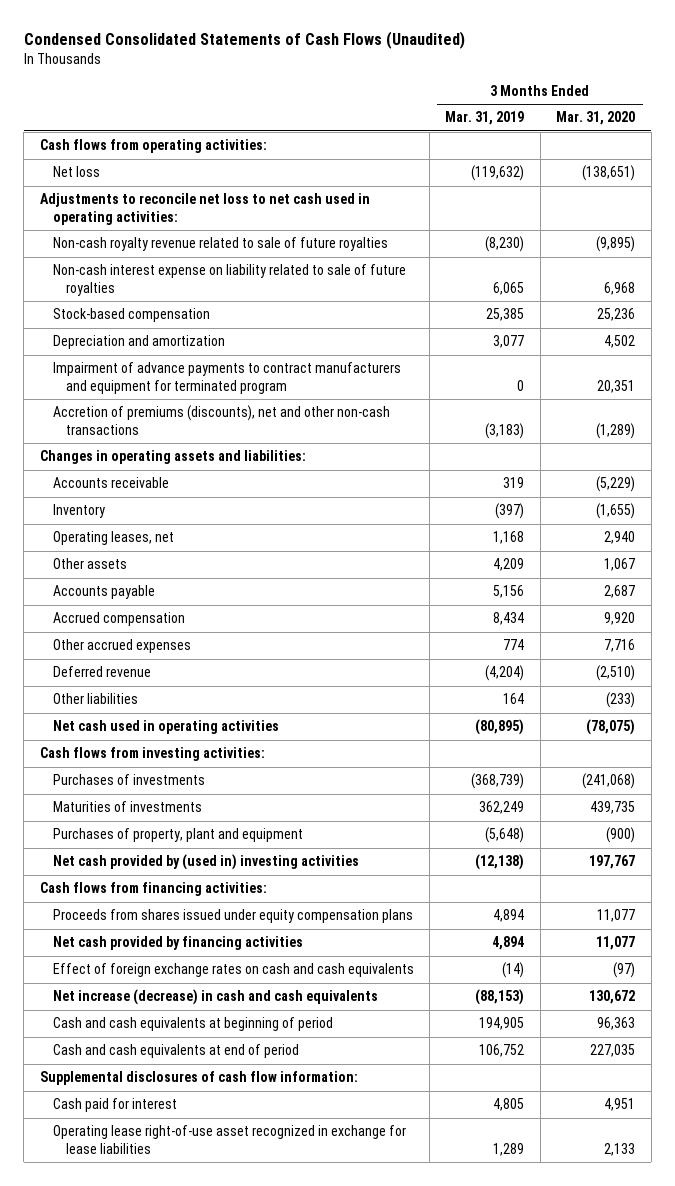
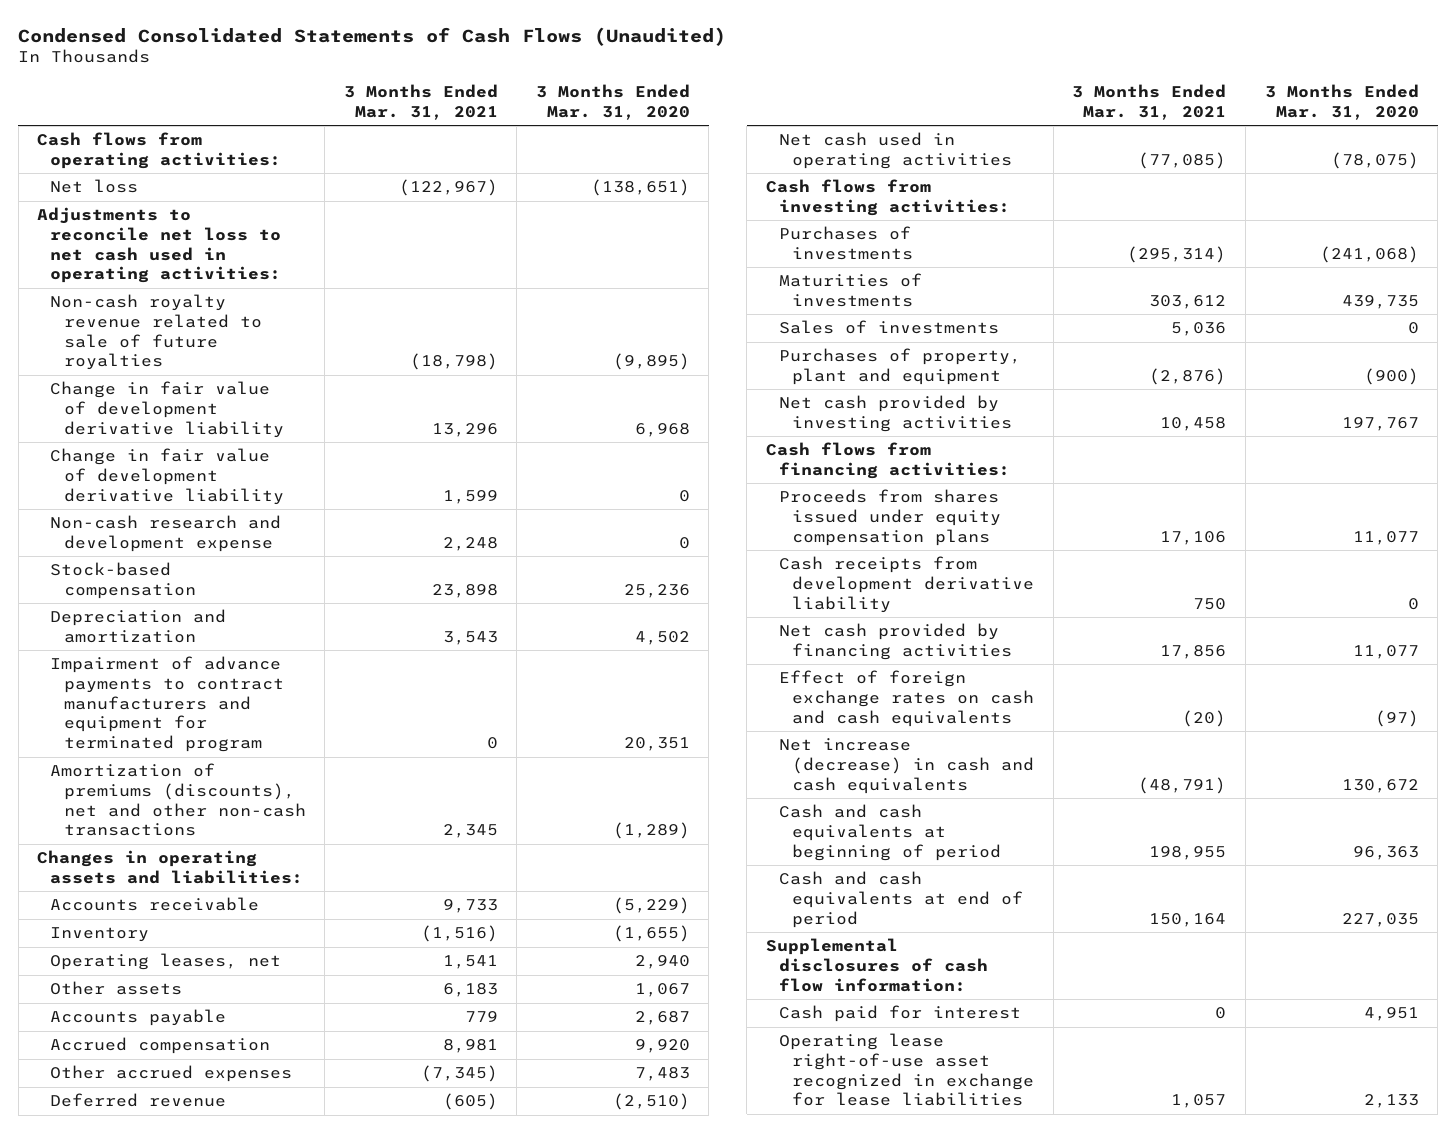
[445,111,525,126] Mar. 31, 2019 -> none
none -> [343,84,498,120] 3 Months Ended Mar. 31, 2021
[52,264,406,296] Non-cash interest expense on liability related to sale of future royalties -> [50,381,284,438] Change in fair value of development derivative liability
none -> [50,448,284,505] Change in fair value of development derivative liability
none -> [50,515,282,552] Non-cash research and development expense
[52,405,390,435] Accretion of premiums (discounts), net and other non-cash transactions -> [50,763,306,837] Amortization of premiums (discounts), net and other non-cash transactions
[604,639,636,653] 7,716 -> [634,1067,690,1082] 7,483
[52,693,138,705] Other liabilities -> none
none -> [779,320,1000,335] Sales of investments
[52,854,359,871] Net cash provided by (used in) investing activities -> [779,395,1013,432] Net cash provided by investing activities
none -> [779,556,1035,613] Cash receipts from development derivative liability

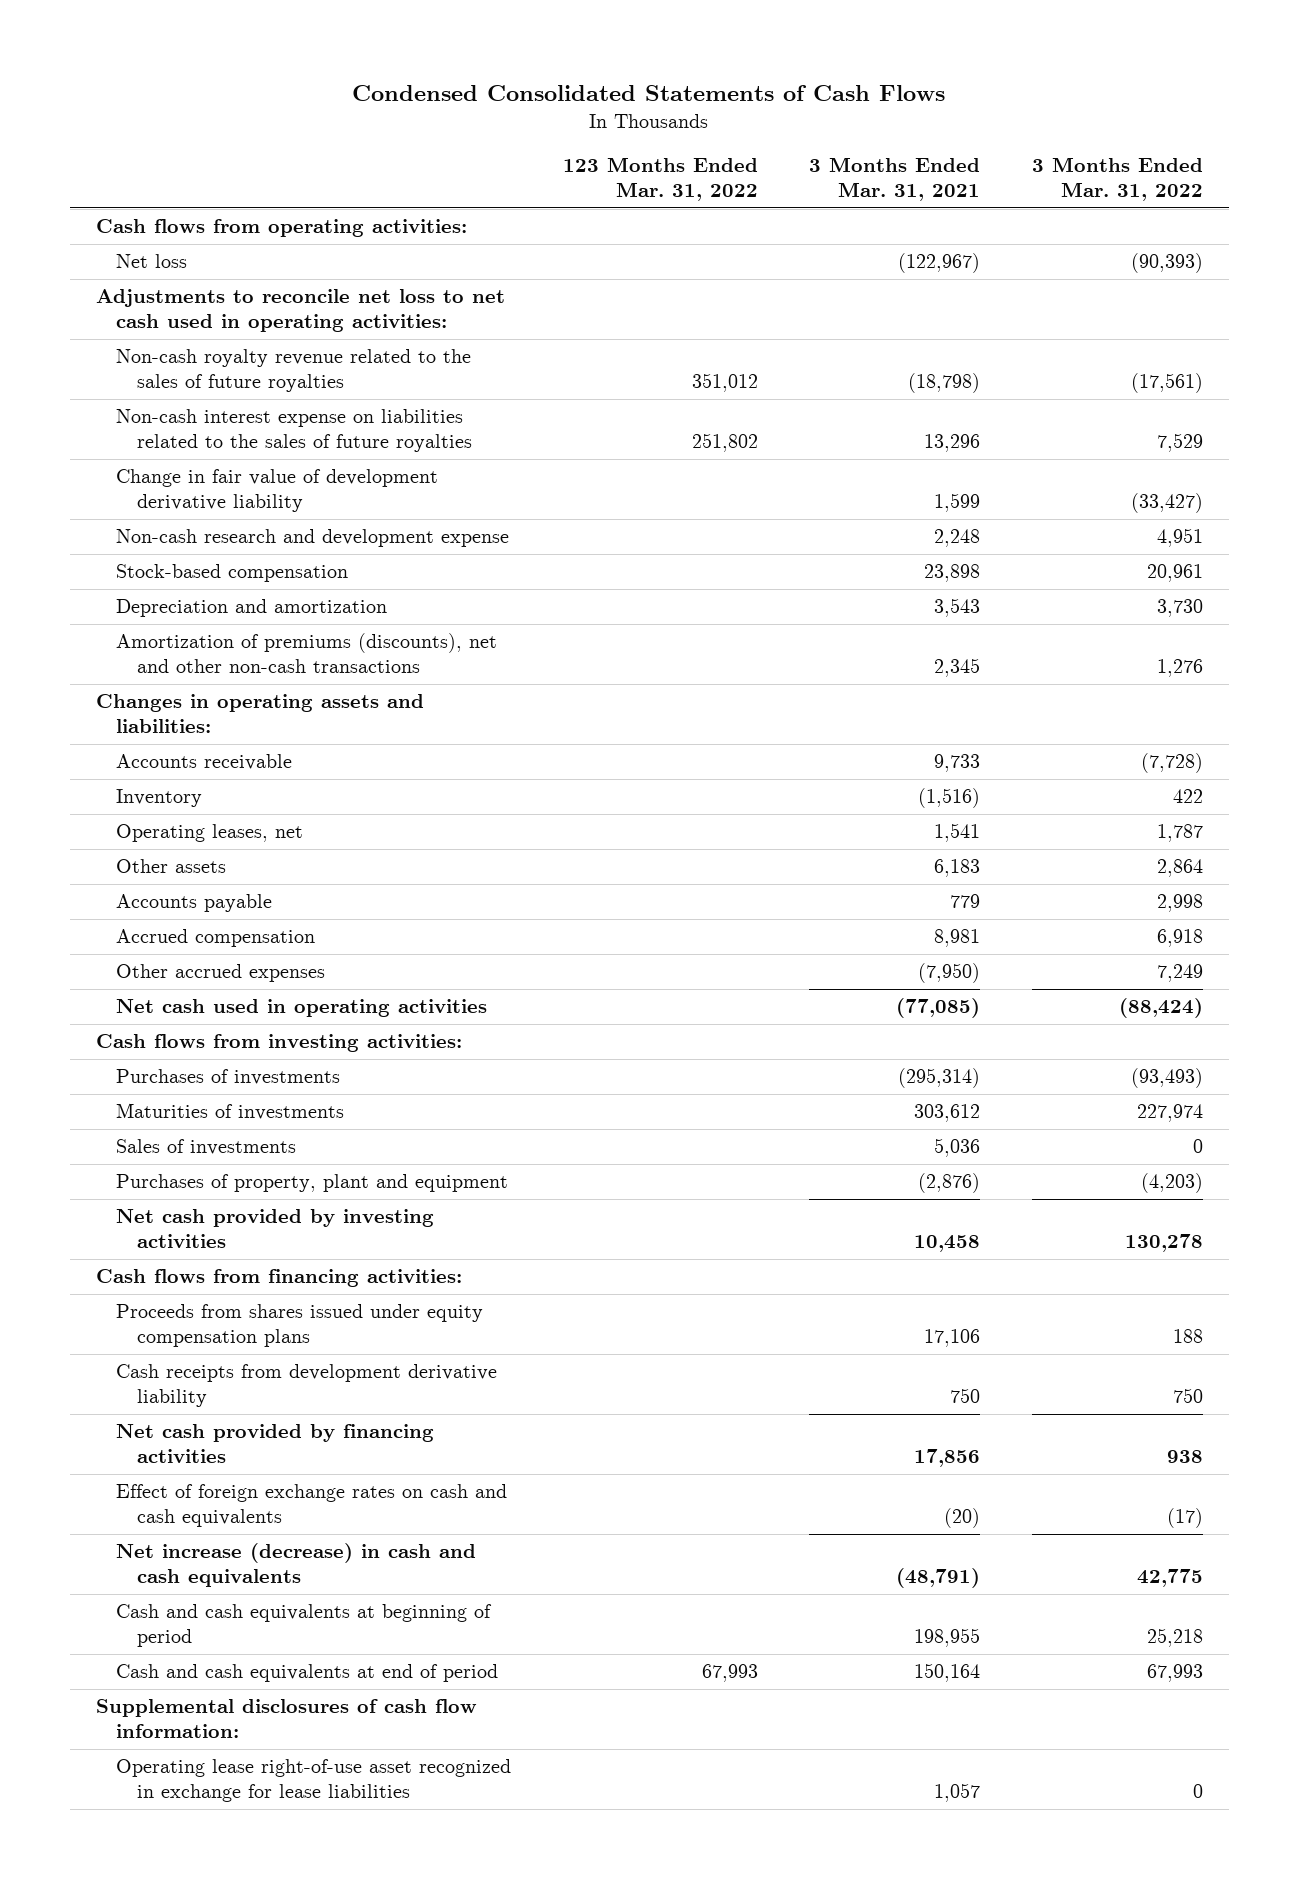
[18,26,727,46] Condensed Consolidated Statements of Cash Flows (Unaudited) -> [352,84,946,101] Condensed Consolidated Statements of Cash Flows
[535,84,690,120] 3 Months Ended Mar. 31, 2020 -> none
none -> [562,157,758,202] 123 Months Ended Mar. 31, 2022
none -> [1031,157,1203,202] 3 Months Ended Mar. 31, 2022
[50,294,262,371] Non-cash royalty revenue related to sale of future royalties -> [116,349,472,393] Non-cash royalty revenue related to the sales of future royalties
[50,381,284,438] Change in fair value of development derivative liability -> [116,409,473,453] Non-cash interest expense on liabilities related to the sales of future royalties
[50,656,284,753] Impairment of advance payments to contract manufacturers and equipment for terminated program -> none
[50,1093,227,1108] Deferred revenue -> none
[420,1065,498,1083] (7,345) -> [918,963,981,984] (7,950)
[779,1005,1022,1023] Cash paid for interest -> none

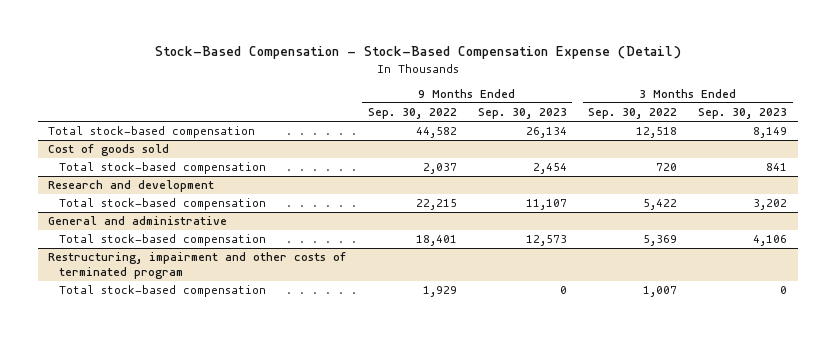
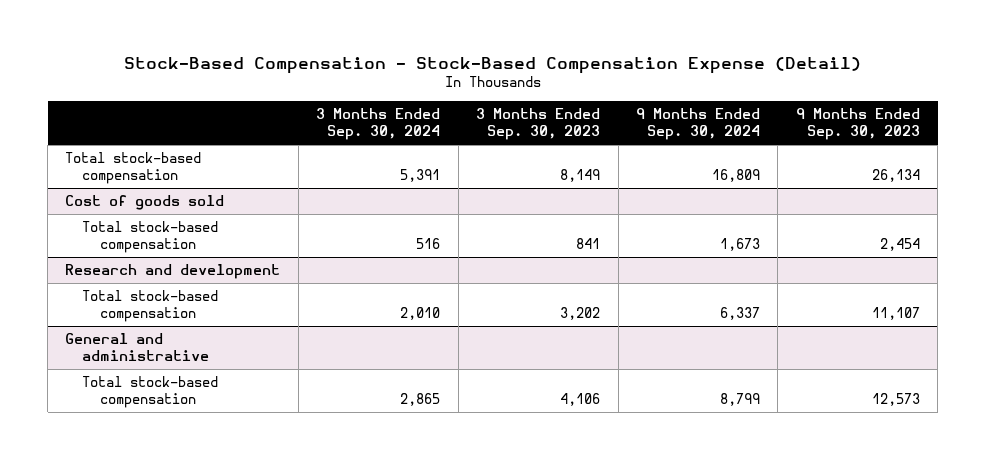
[367,108,457,120] Sep. 30, 2022 -> none
[588,108,678,120] Sep. 30, 2022 -> none
none -> [316,108,441,141] 3 Months Ended Sep. 30, 2024
none -> [635,108,760,141] 9 Months Ended Sep. 30, 2024
[48,252,347,279] Restructuring, impairment and other costs of terminated program -> none
[58,285,266,298] Total stock-based compensation -> none

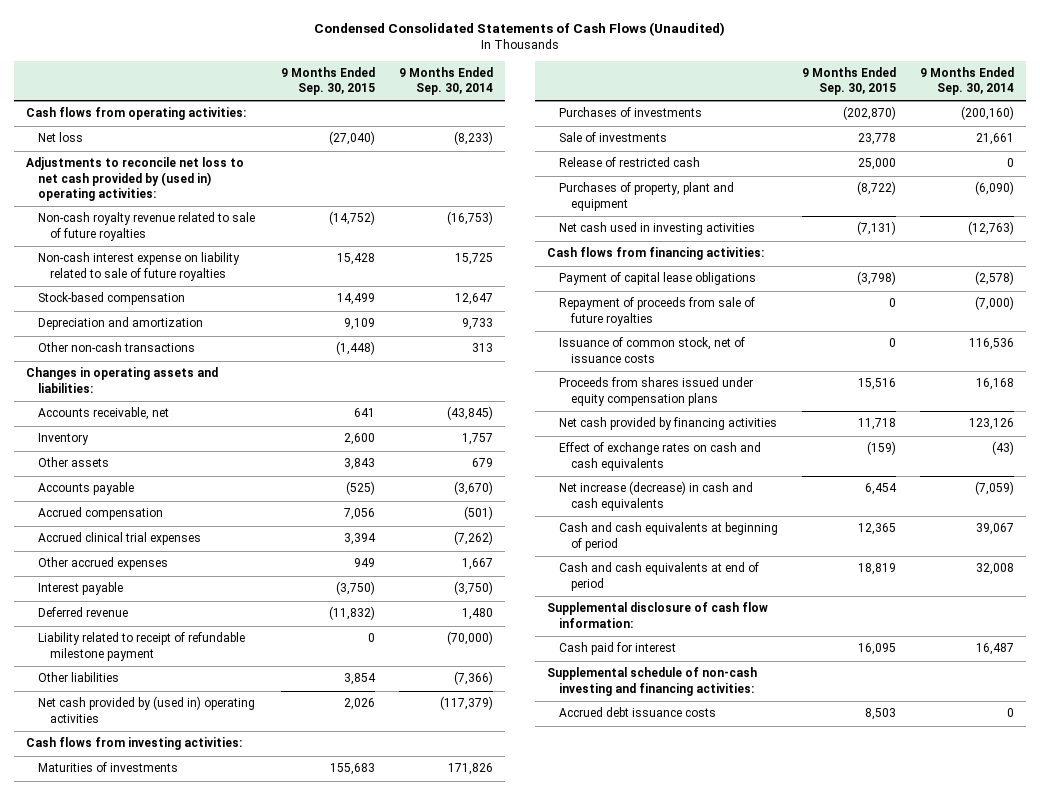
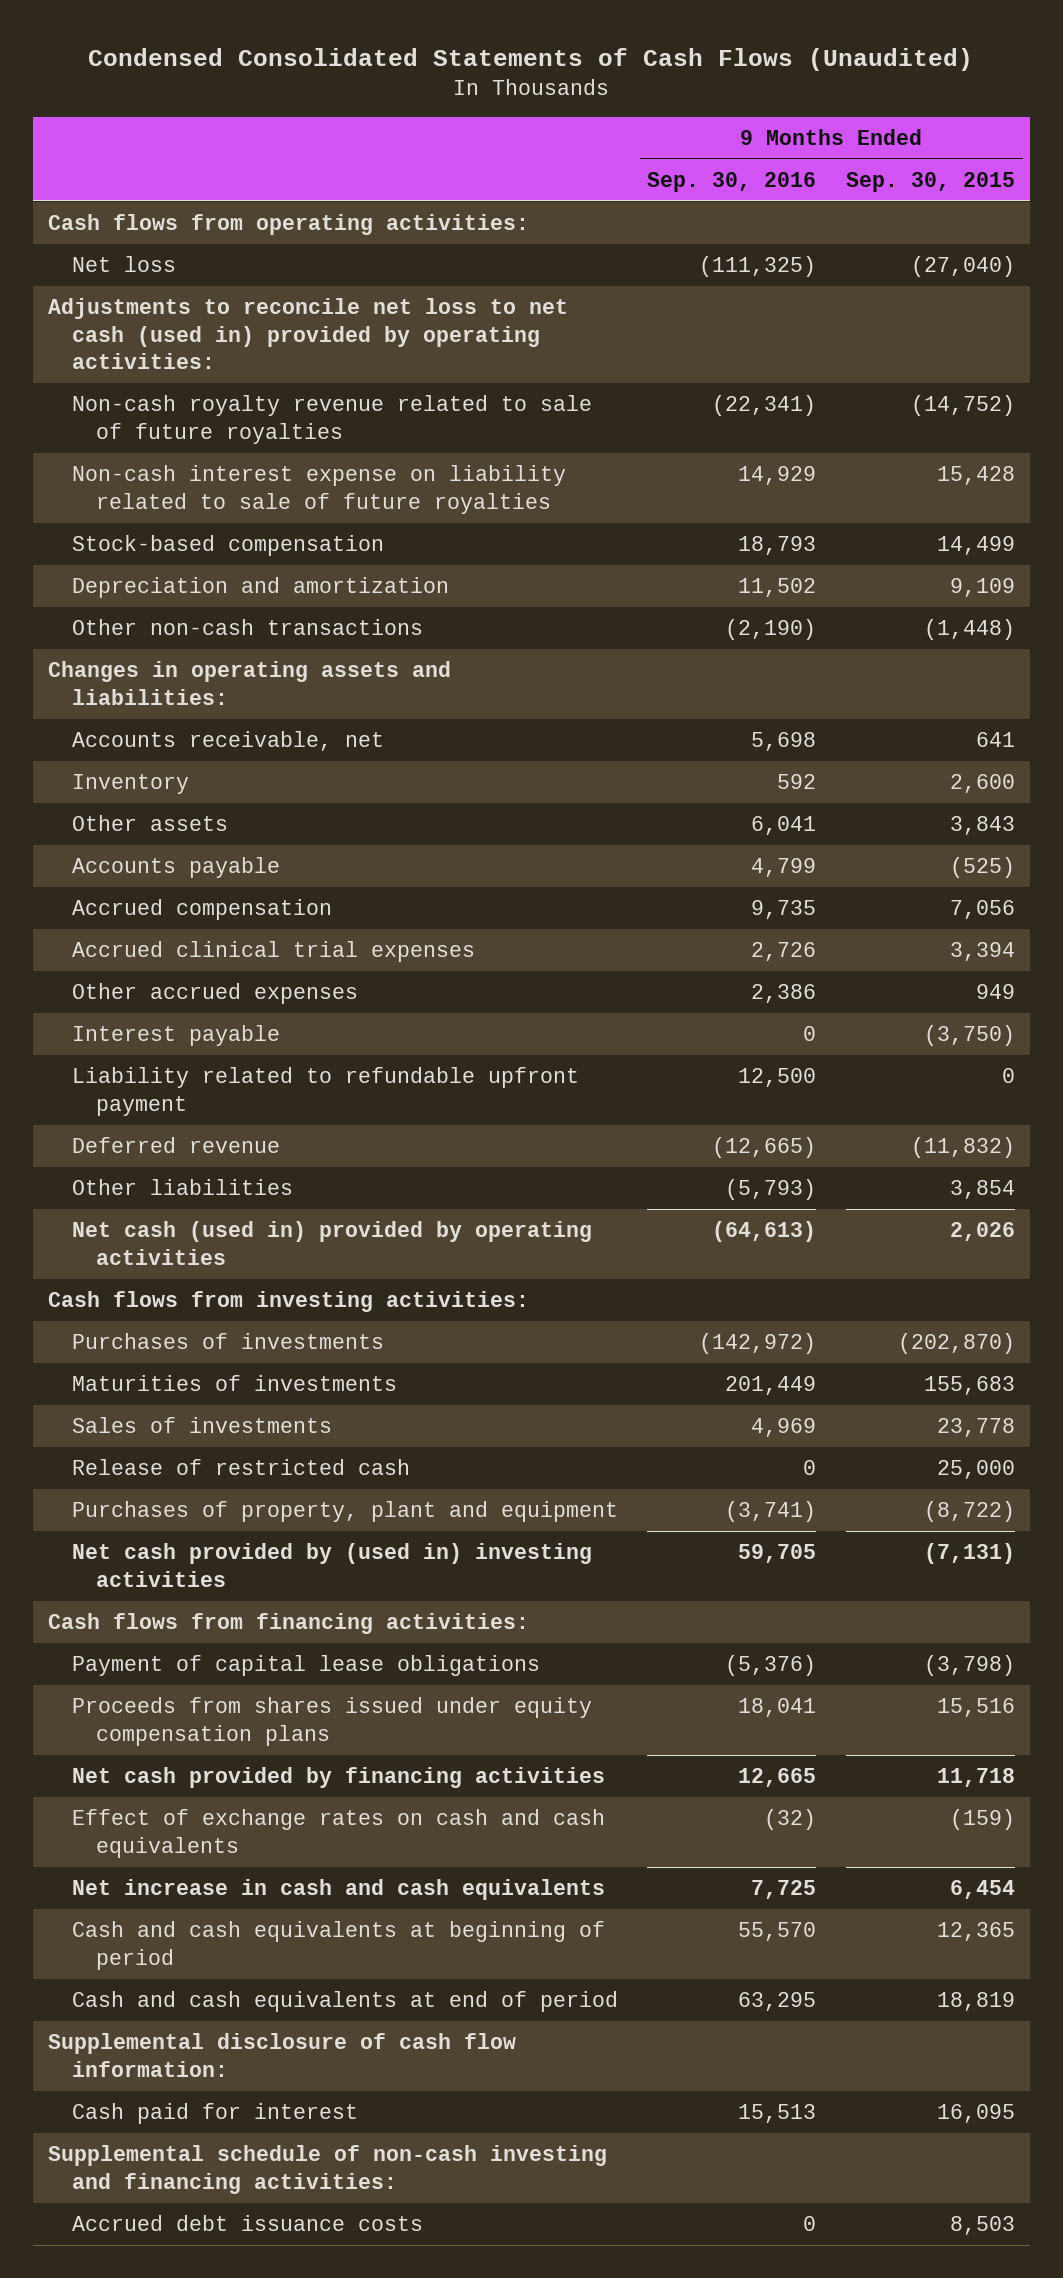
[399,67,494,96] 9 Months Ended Sep. 30, 2014 -> none
none -> [647,171,817,192] Sep. 30, 2016
[26,157,245,201] Adjustments to reconcile net loss to net cash provided by (used in) operating activities: -> [47,298,568,370] Adjustments to reconcile net loss to net cash (used in) provided by operating activities:
none -> [71,1067,579,1116] Liability related to refundable upfront payment
[38,632,246,661] Liability related to receipt of refundable milestone payment -> none
[38,696,256,723] Net cash provided by (used in) operating activities -> [71,1221,592,1265] Net cash (used in) provided by operating activities
[38,762,179,773] Maturities of investments -> [71,1375,397,1392] Maturities of investments
[558,132,667,143] Sale of investments -> [71,1417,332,1434] Sales of investments
[558,222,755,236] Net cash used in investing activities -> [71,1543,592,1587] Net cash provided by (used in) investing activities
[558,297,755,326] Repayment of proceeds from sale of future royalties -> none
[558,337,745,363] Issuance of common stock, net of issuance costs -> none
[558,481,753,511] Net increase (decrease) in cash and cash equivalents -> [71,1879,605,1901] Net increase in cash and cash equivalents

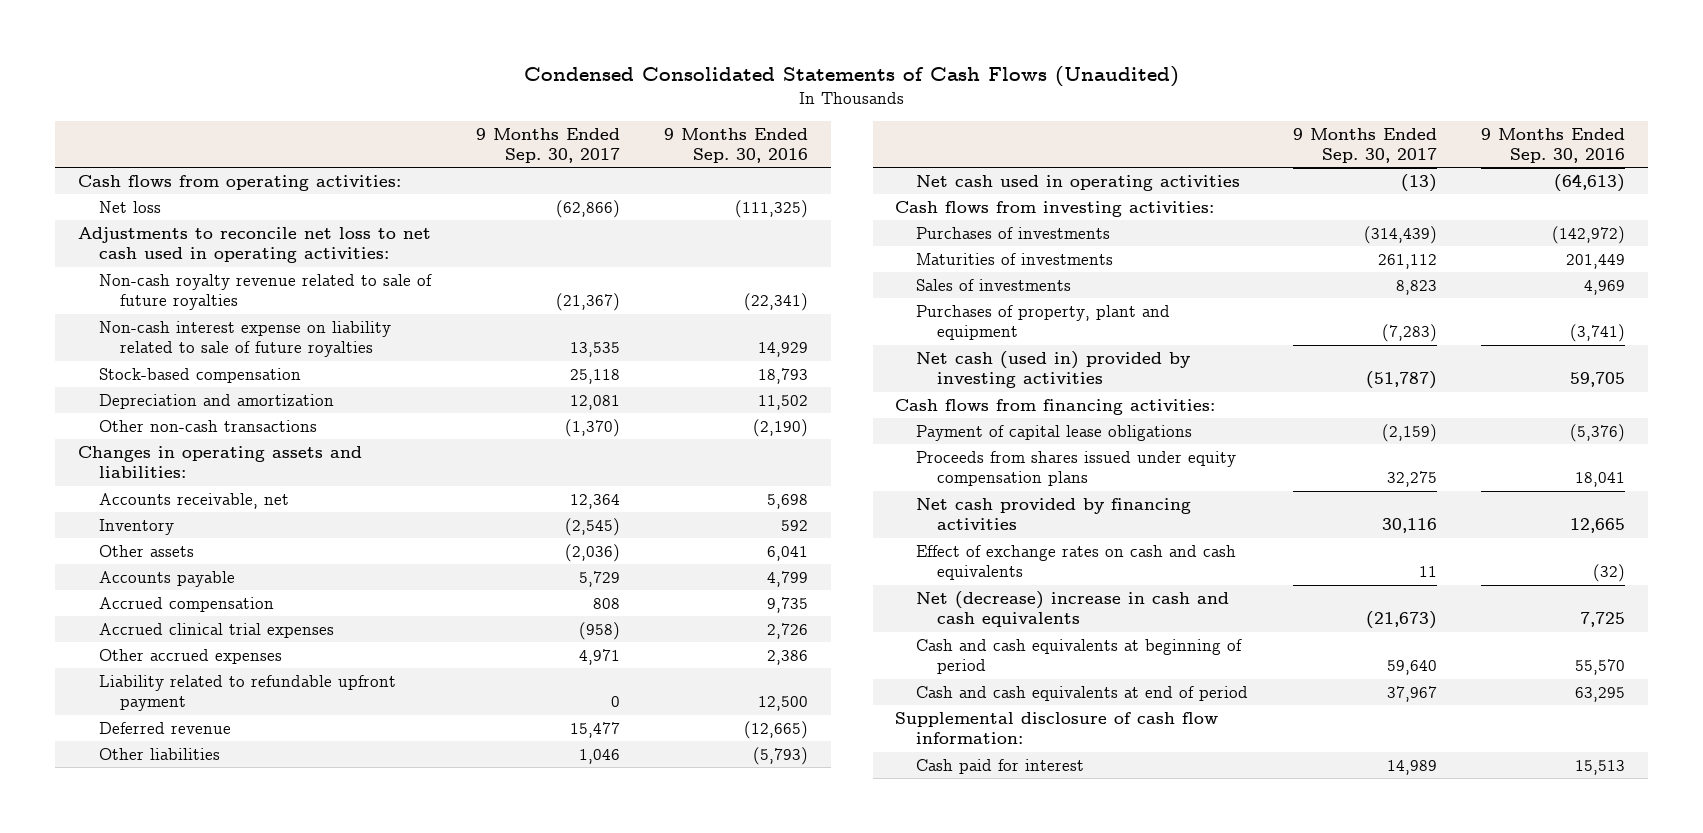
[846,171,1016,192] Sep. 30, 2015 -> none
none -> [475,127,620,163] 9 Months Ended Sep. 30, 2017
[47,298,568,370] Adjustments to reconcile net loss to net cash (used in) provided by operating activities: -> [77,227,431,264] Adjustments to reconcile net loss to net cash used in operating activities:
[71,1025,280,1047] Interest payable -> none
[71,1221,592,1265] Net cash (used in) provided by operating activities -> [916,175,1241,192] Net cash used in operating activities
[71,1459,410,1476] Release of restricted cash -> none
[71,1543,592,1587] Net cash provided by (used in) investing activities -> [916,351,1191,389] Net cash (used in) provided by investing activities
[71,1879,605,1901] Net increase in cash and cash equivalents -> [916,591,1230,628] Net (decrease) increase in cash and cash equivalents
[47,2145,607,2194] Supplemental schedule of non-cash investing and financing activities: -> none
[71,2215,423,2232] Accrued debt issuance costs -> none

